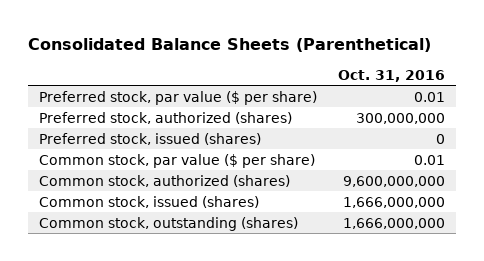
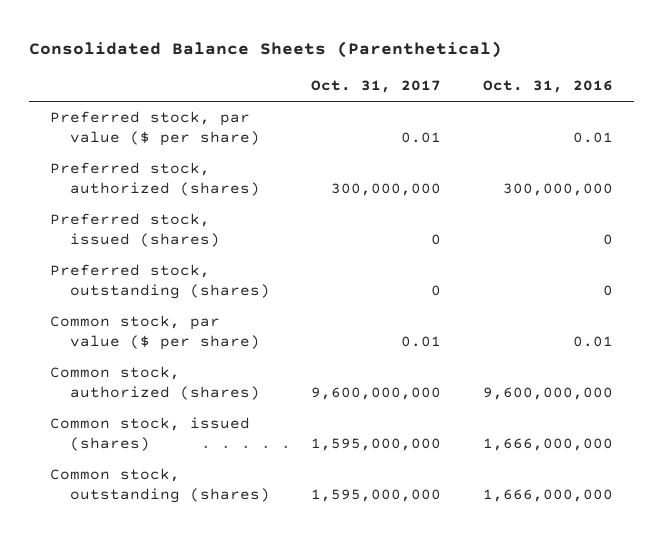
none -> [311,80,442,94] Oct. 31, 2017
none -> [50,264,270,299] Preferred stock, outstanding (shares)

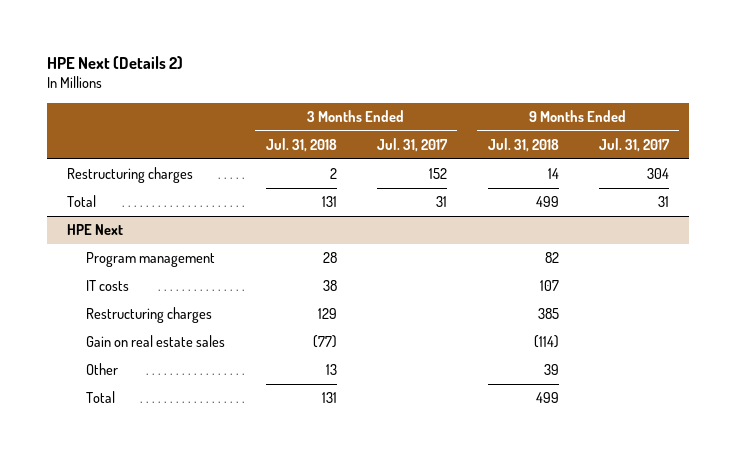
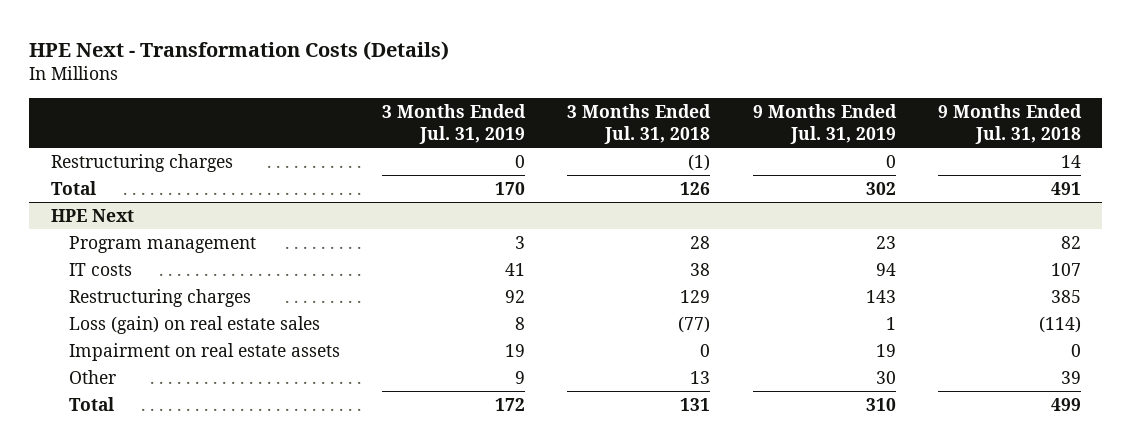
[46,55,183,69] HPE Next (Details 2) -> [29,40,450,60] HPE Next - Transformation Costs (Details)
[377,137,449,152] Jul. 31, 2017 -> none
[599,137,671,152] Jul. 31, 2017 -> none
none -> [382,103,527,144] 3 Months Ended Jul. 31, 2019
none -> [752,103,897,144] 9 Months Ended Jul. 31, 2019
[329,168,337,180] 2 -> [688,153,711,171] (1)
[321,196,337,208] 131 -> [680,181,711,195] 126
[535,196,559,208] 499 -> [1050,181,1081,195] 491
[85,335,225,348] Gain on real estate sales -> [68,315,320,334] Loss (gain) on real estate sales
none -> [68,342,340,361] Impairment on real estate assets

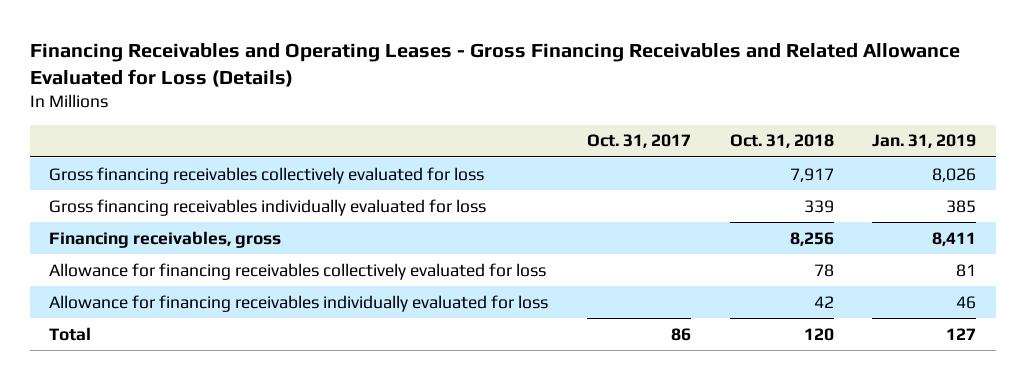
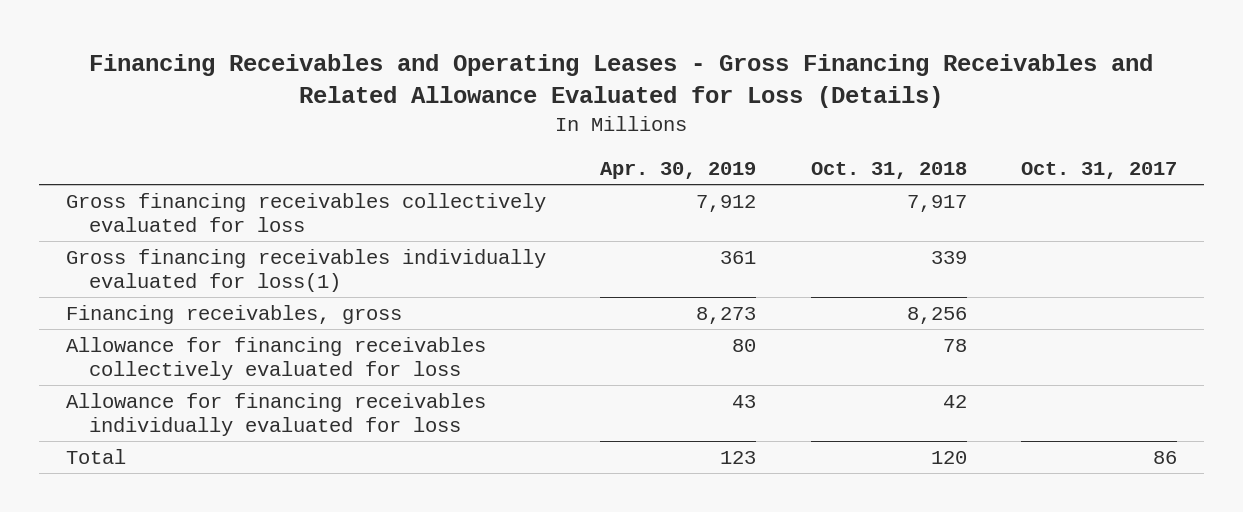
[872,134,977,149] Jan. 31, 2019 -> none
none -> [600,161,757,179] Apr. 30, 2019
[49,198,487,216] Gross financing receivables individually evaluated for loss -> [66,248,547,292] Gross financing receivables individually evaluated for loss(1)

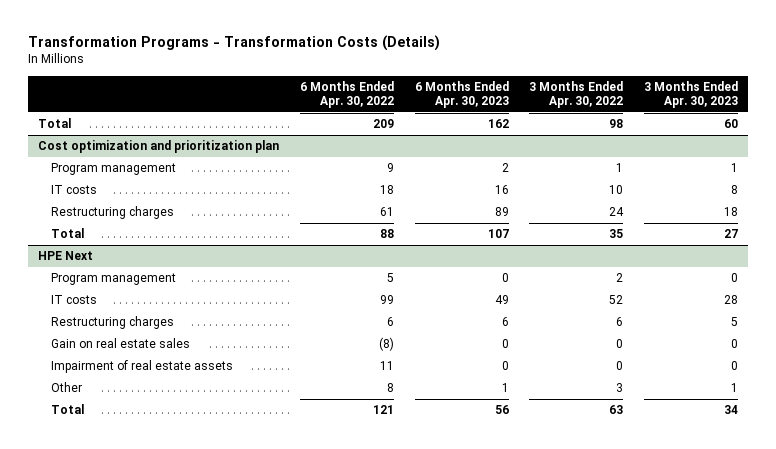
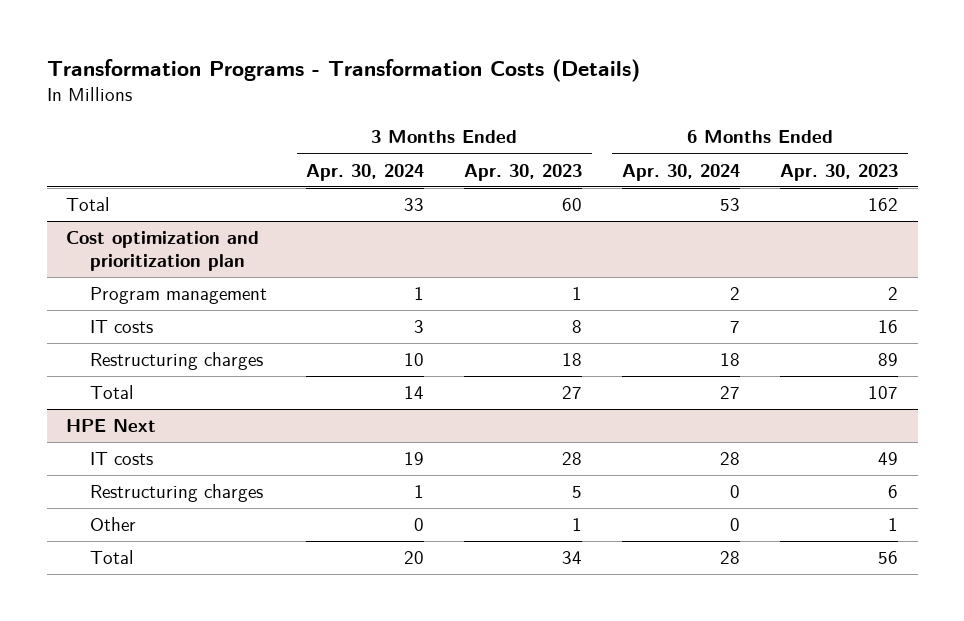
[299,80,394,109] 6 Months Ended Apr. 30, 2022 -> none
[529,80,624,109] 3 Months Ended Apr. 30, 2022 -> none
none -> [306,163,425,181] Apr. 30, 2024
none -> [622,163,741,181] Apr. 30, 2024
[50,273,176,286] Program management -> none
[50,338,190,349] Gain on real estate sales -> none
[50,360,233,374] Impairment of real estate assets -> none

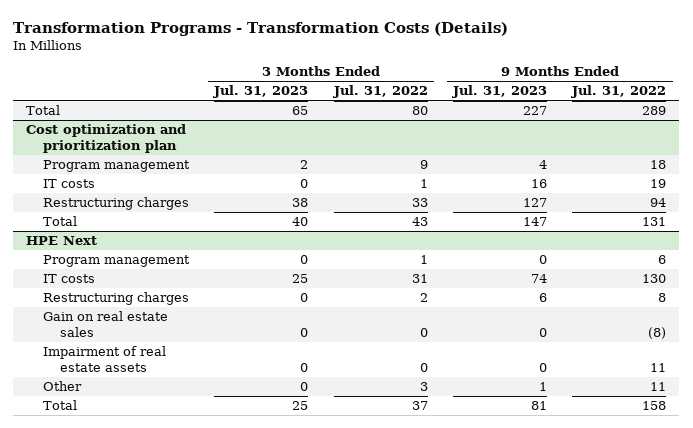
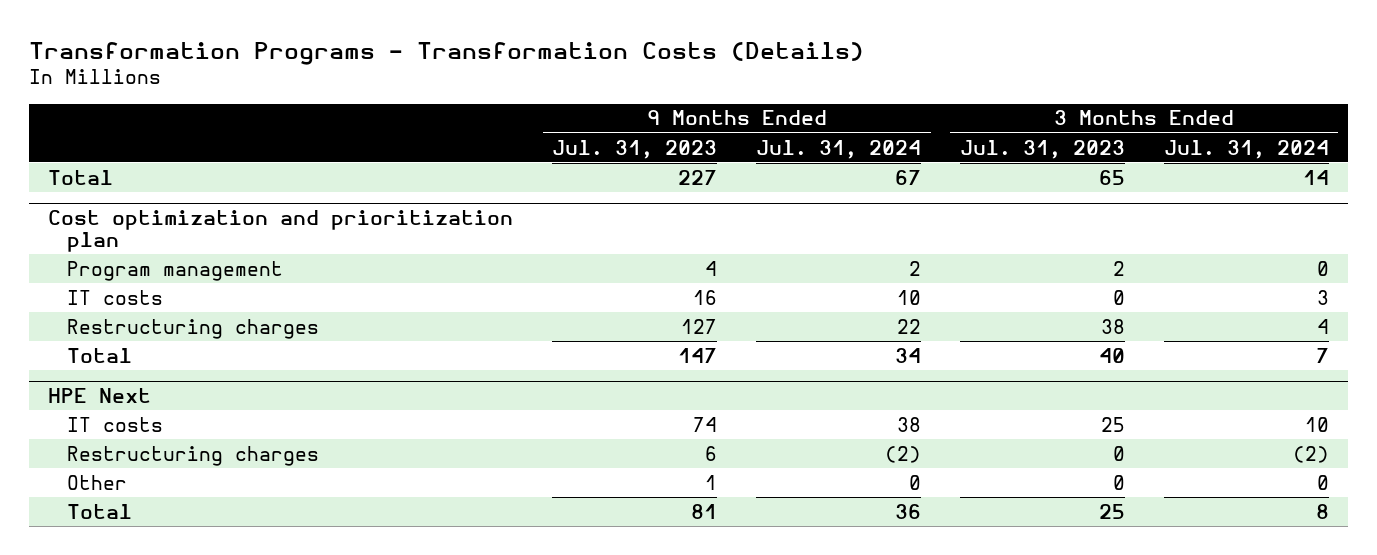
[332,85,428,99] Jul. 31, 2022 -> none
[571,85,667,99] Jul. 31, 2022 -> none
none -> [756,139,922,159] Jul. 31, 2024
none -> [1163,139,1329,159] Jul. 31, 2024
[43,255,191,268] Program management -> none
[43,311,169,338] Gain on real estate sales -> none
[43,346,167,373] Impairment of real estate assets -> none

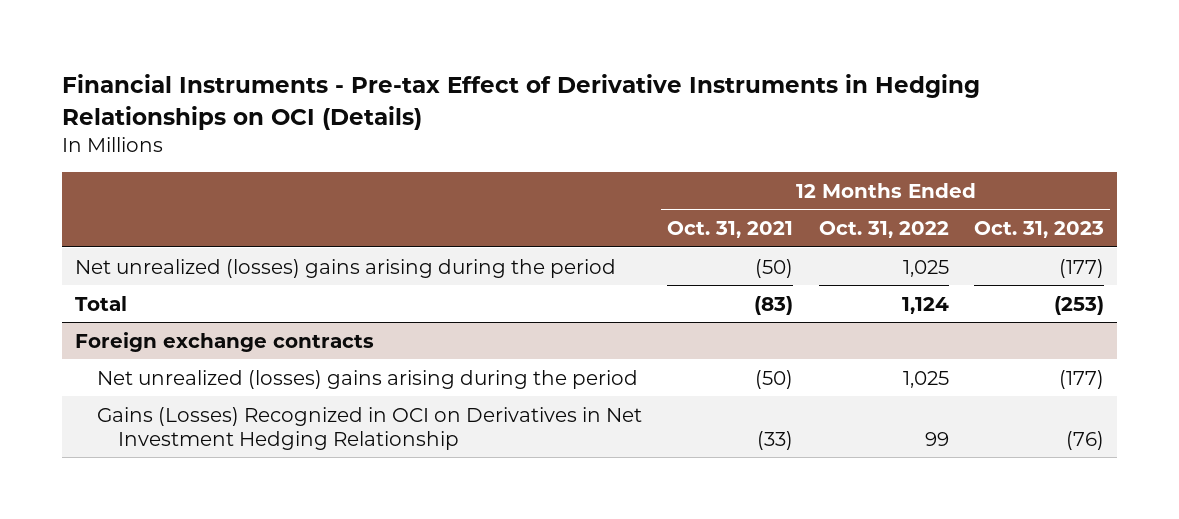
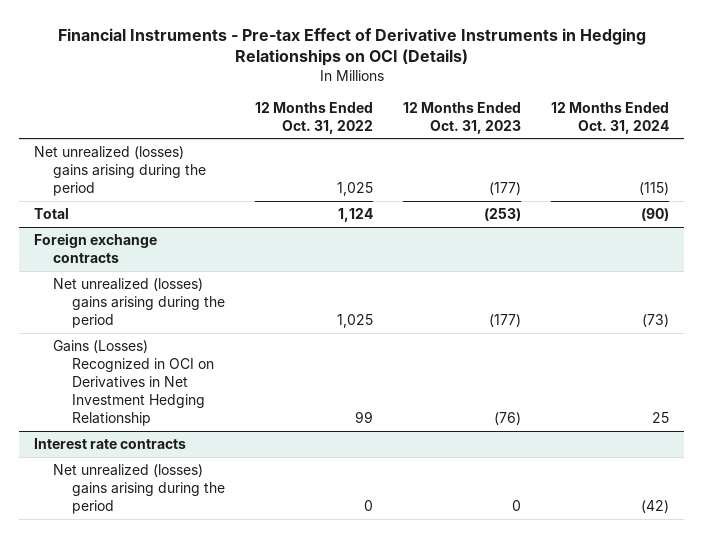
[667,221,794,239] Oct. 31, 2021 -> none
none -> [551,101,670,134] 12 Months Ended Oct. 31, 2024
none -> [33,437,186,449] Interest rate contracts
none -> [53,463,226,514] Net unrealized (losses) gains arising during the period

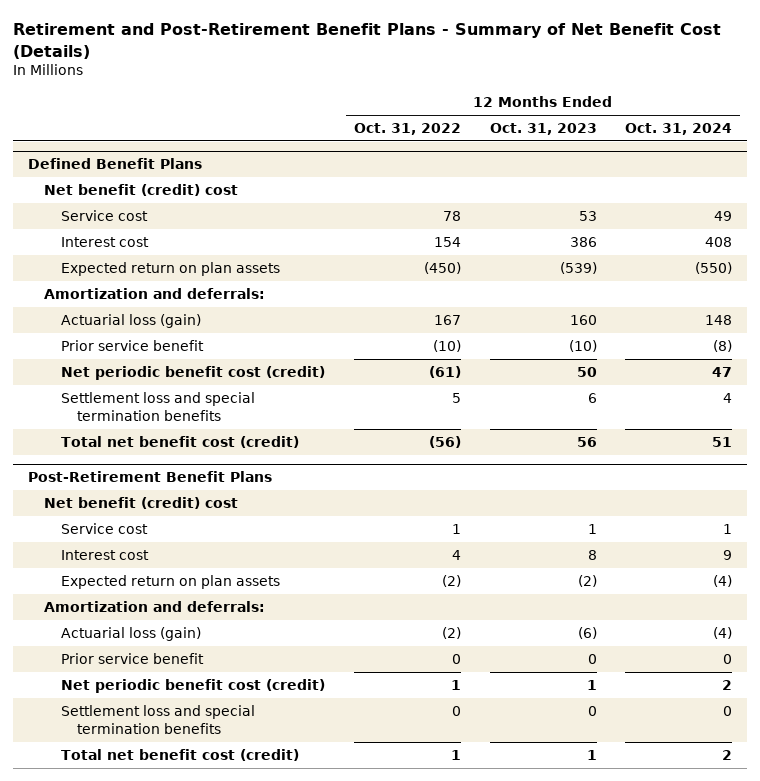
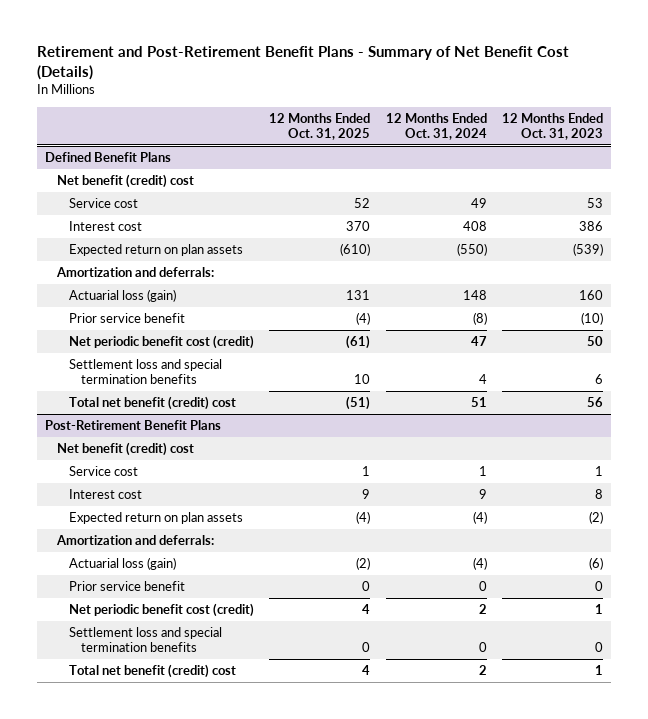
[353,123,461,136] Oct. 31, 2022 -> none
none -> [269,112,371,140] 12 Months Ended Oct. 31, 2025
[60,435,299,448] Total net benefit cost (credit) -> [68,395,236,410] Total net benefit (credit) cost
[60,748,299,761] Total net benefit cost (credit) -> [68,663,236,678] Total net benefit (credit) cost

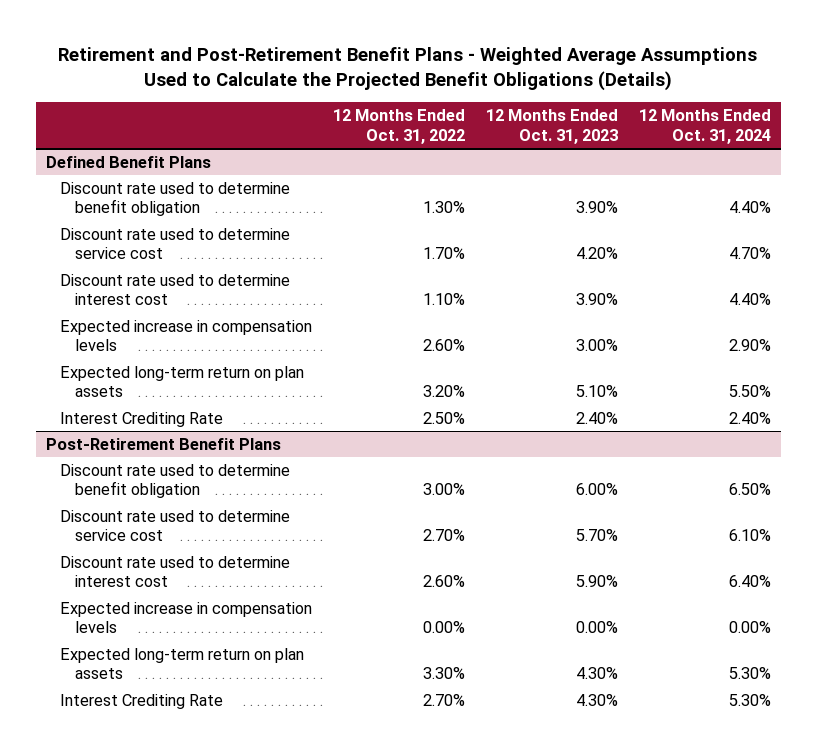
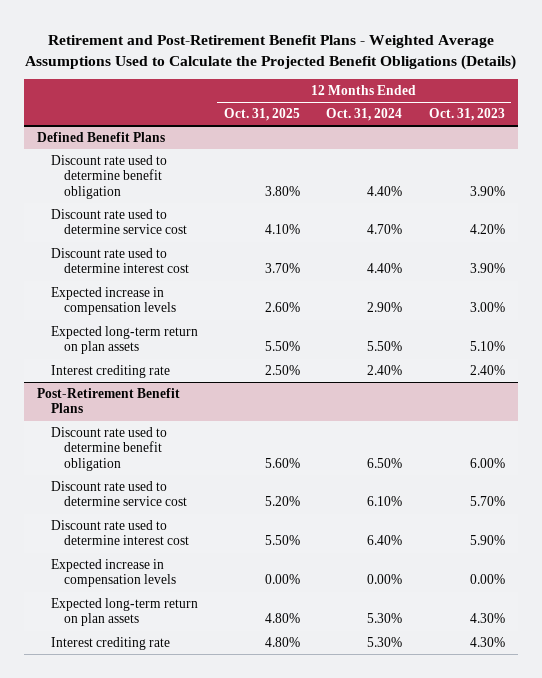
[333,109,466,144] 12 Months Ended Oct. 31, 2022 -> none
none -> [223,108,300,122] Oct. 31, 2025
[60,411,224,427] Interest Crediting Rate -> [50,364,170,378] Interest crediting rate
[60,693,224,709] Interest Crediting Rate -> [50,636,170,650] Interest crediting rate

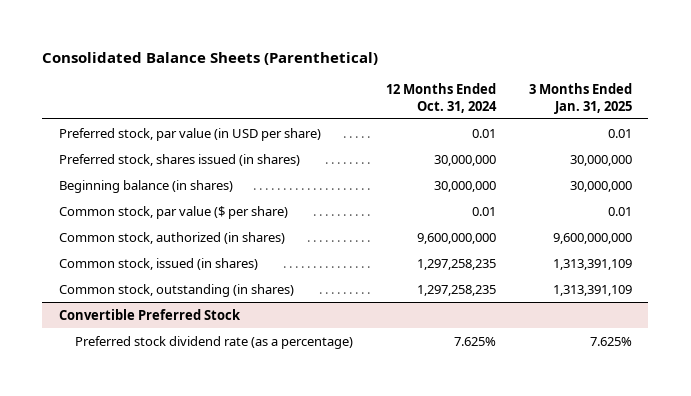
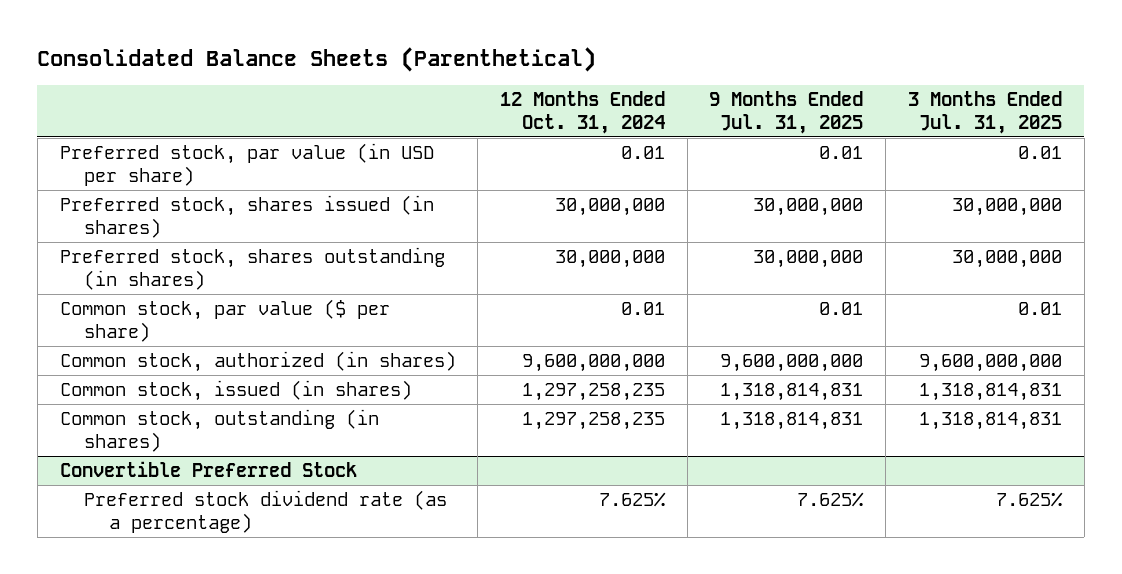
[528,82,632,114] 3 Months Ended Jan. 31, 2025 -> none
none -> [709,91,864,135] 9 Months Ended Jul. 31, 2025
none -> [907,91,1062,135] 3 Months Ended Jul. 31, 2025
[58,179,233,193] Beginning balance (in shares) -> [59,246,445,290] Preferred stock, shares outstanding (in shares)

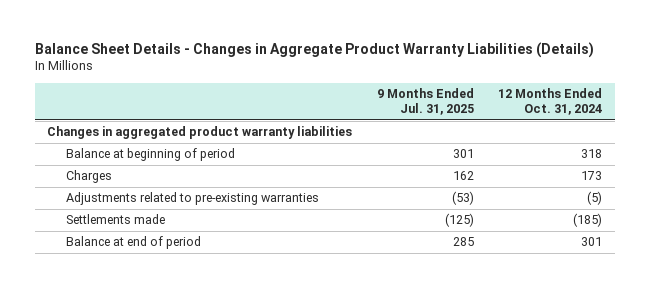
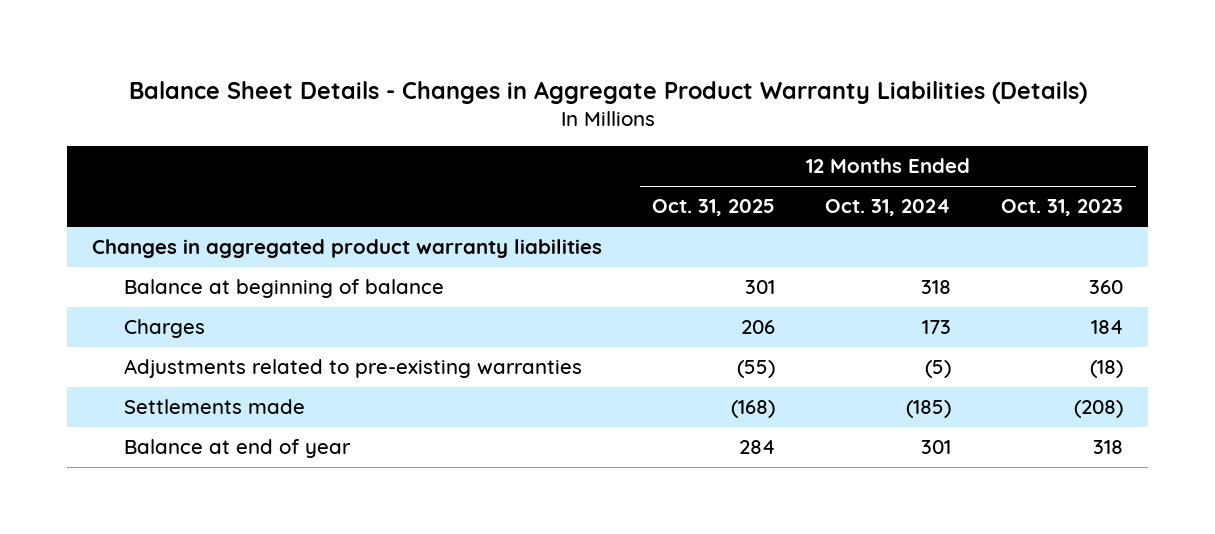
[376,88,474,116] 9 Months Ended Jul. 31, 2025 -> none
none -> [652,199,776,217] Oct. 31, 2025
none -> [1001,199,1124,217] Oct. 31, 2023
[65,148,235,162] Balance at beginning of period -> [124,279,445,299] Balance at beginning of balance
[65,236,201,250] Balance at end of period -> [124,439,352,459] Balance at end of year

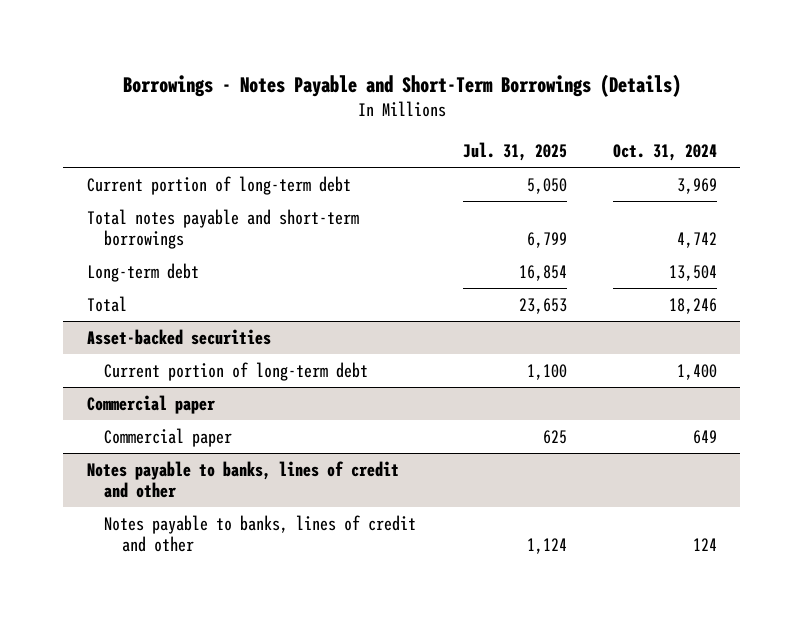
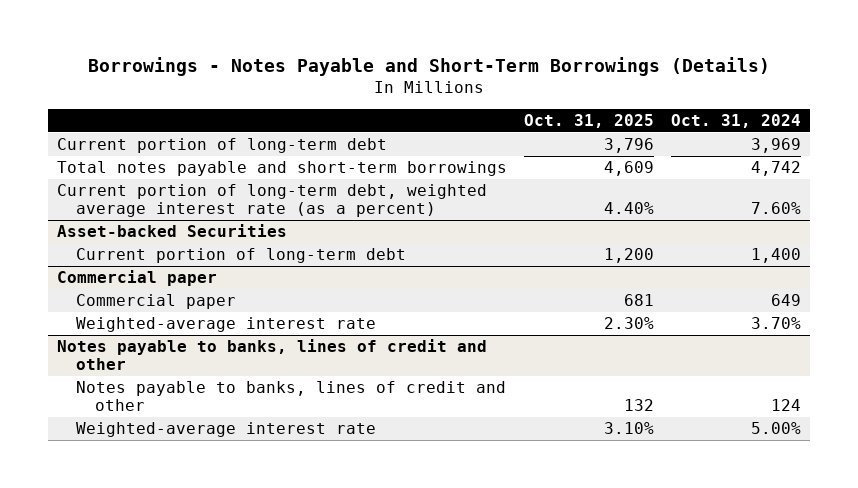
[462,142,567,162] Jul. 31, 2025 -> none
none -> [524,114,655,129] Oct. 31, 2025
[86,262,199,282] Long-term debt -> none
[86,295,127,312] Total -> none
none -> [56,184,487,218] Current portion of long-term debt, weighted average interest rate (as a percent)
[86,328,271,345] Asset-backed securities -> [56,224,287,238] Asset-backed Securities
none -> [75,317,376,333] Weighted-average interest rate
none -> [75,422,376,438] Weighted-average interest rate

